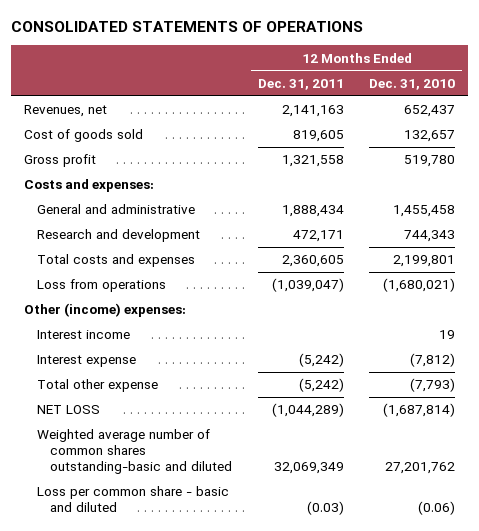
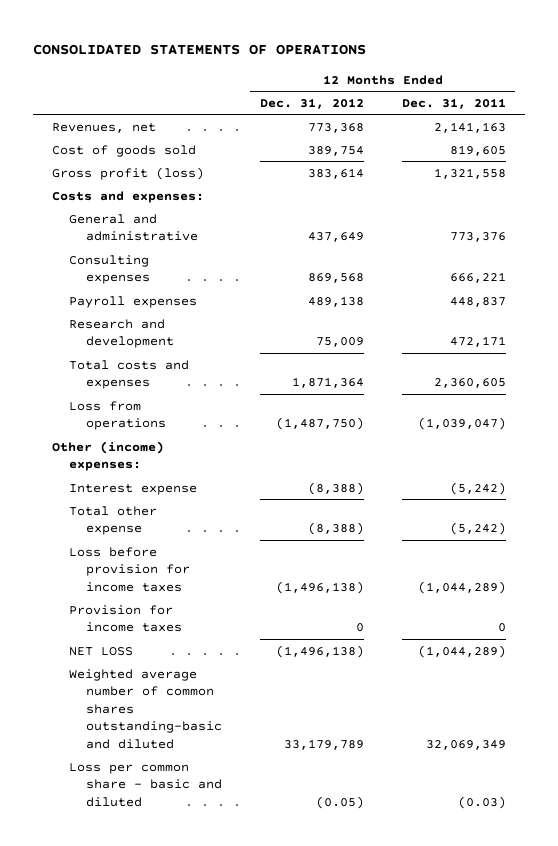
[369,78,456,90] Dec. 31, 2010 -> none
none -> [259,97,364,109] Dec. 31, 2012
[24,154,97,168] Gross profit -> [51,166,204,180] Gross profit (loss)
[281,205,344,218] 1,888,434 -> [449,232,506,243] 773,376
none -> [68,254,150,285] Consulting expenses
none -> [68,295,197,308] Payroll expenses
[37,330,131,340] Interest income -> none
none -> [68,546,190,592] Loss before provision for income taxes
none -> [68,604,182,633] Provision for income taxes

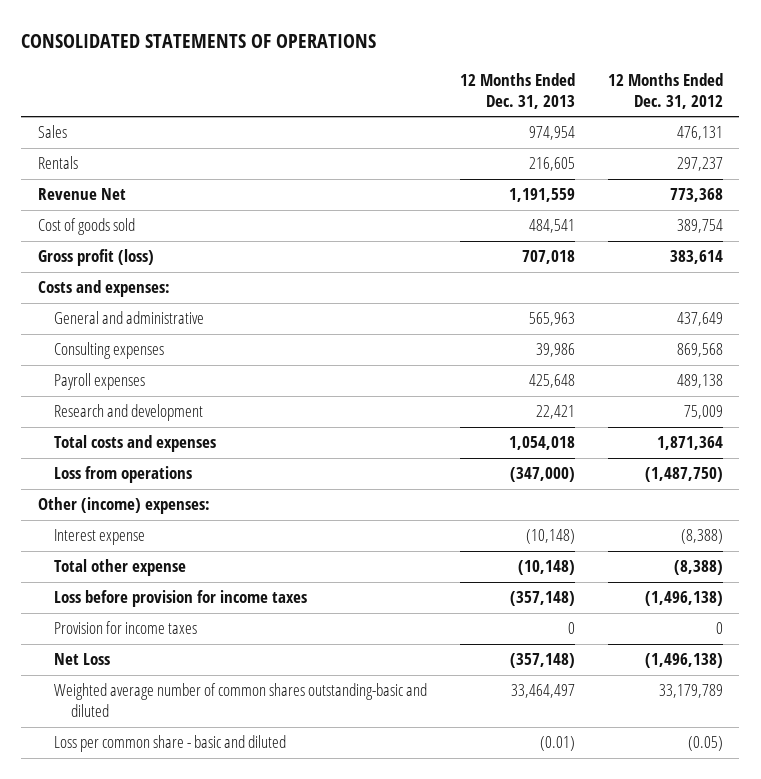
[401,97,506,109] Dec. 31, 2011 -> none
none -> [460,72,576,109] 12 Months Ended Dec. 31, 2013
none -> [37,125,67,139] Sales
none -> [37,156,78,170] Rentals
[51,122,156,133] Revenues, net -> [37,188,126,201] Revenue Net
[68,646,133,656] NET LOSS -> [54,653,111,666] Net Loss

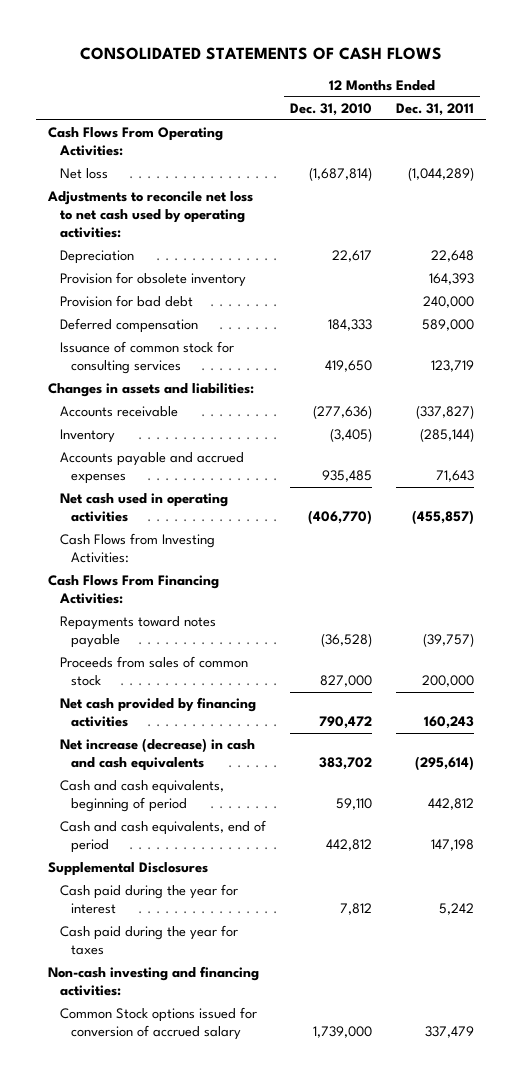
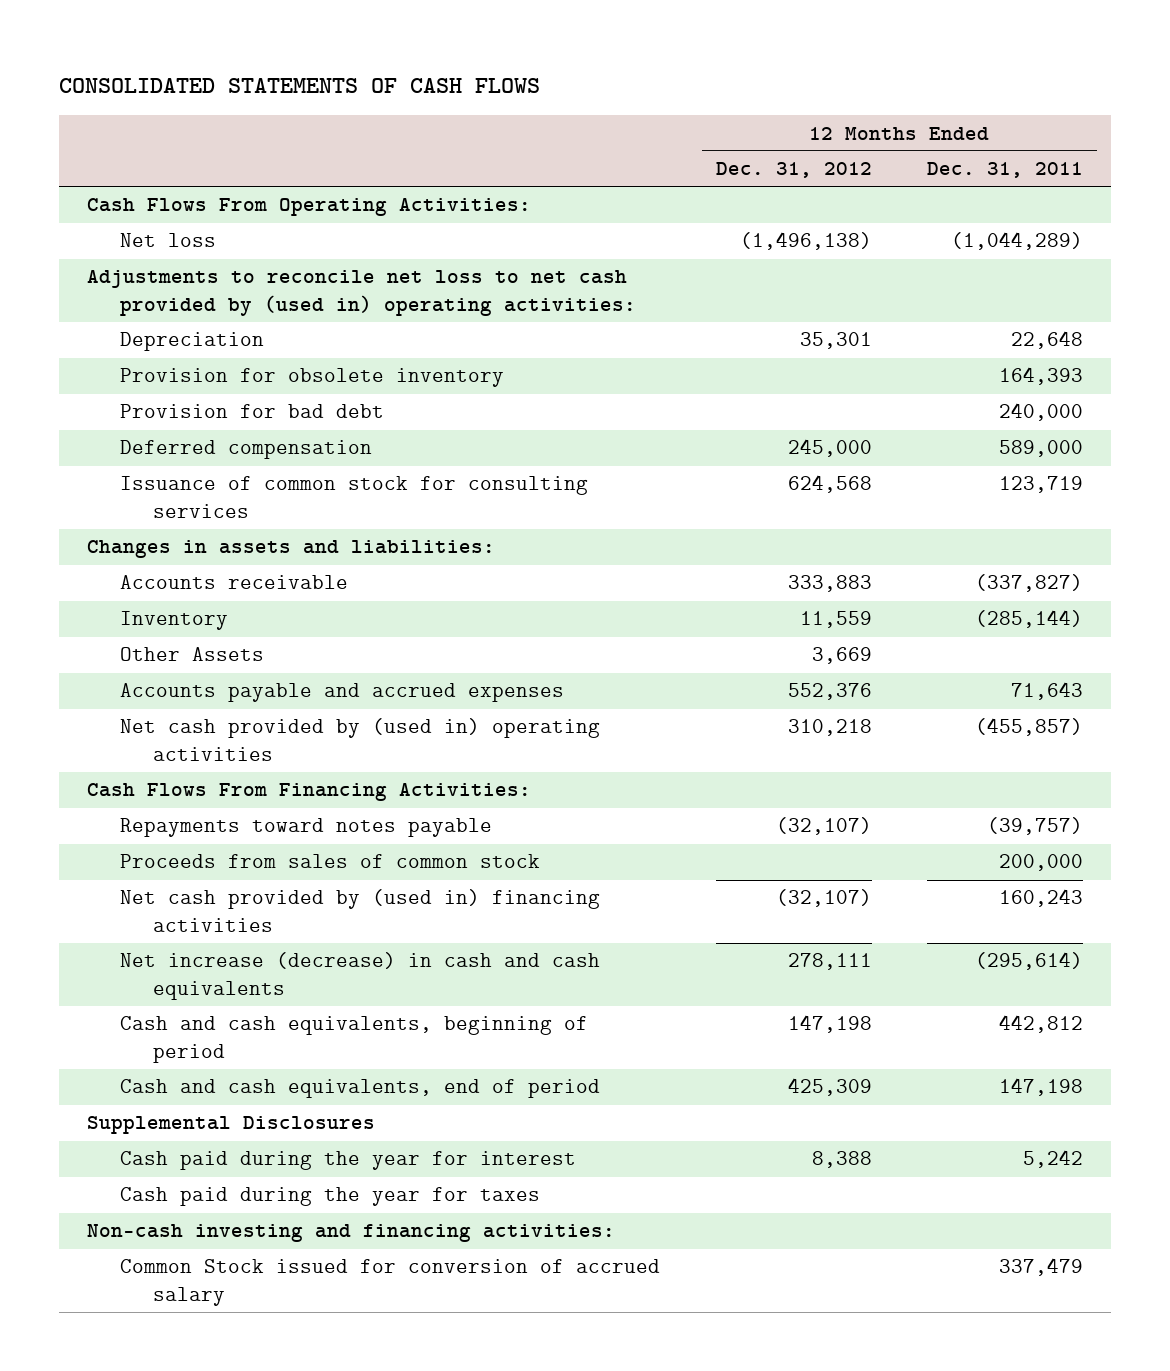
[289,103,372,117] Dec. 31, 2010 -> none
none -> [715,162,872,179] Dec. 31, 2012
[46,191,253,239] Adjustments to reconcile net loss to net cash used by operating activities: -> [86,270,637,316] Adjustments to reconcile net loss to net cash provided by (used in) operating activities:
none -> [120,647,265,662] Other Assets
[59,533,215,564] Cash Flows from Investing Activities: -> none
[59,493,228,523] Net cash used in operating activities -> [120,718,601,761] Net cash provided by (used in) operating activities
[59,697,256,728] Net cash provided by financing activities -> [120,889,601,932] Net cash provided by (used in) financing activities
[59,1007,257,1041] Common Stock options issued for conversion of accrued salary -> [120,1259,661,1306] Common Stock issued for conversion of accrued salary

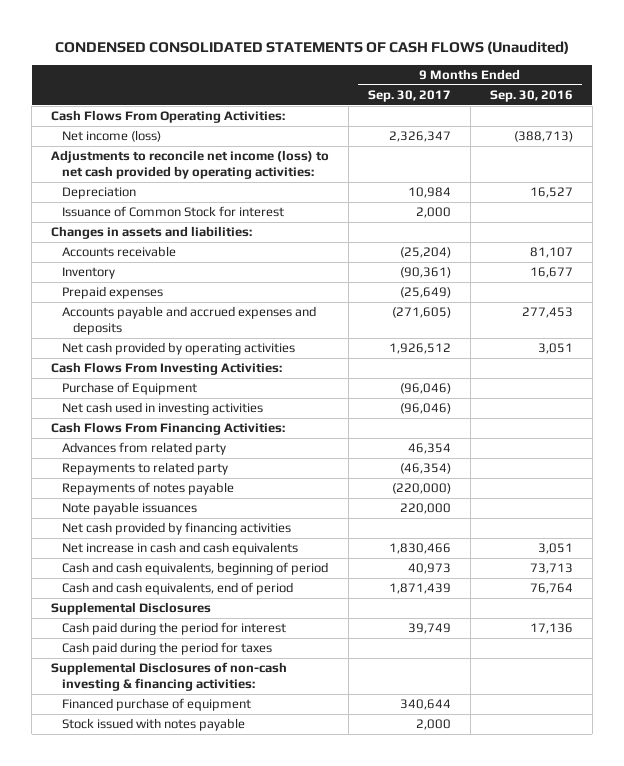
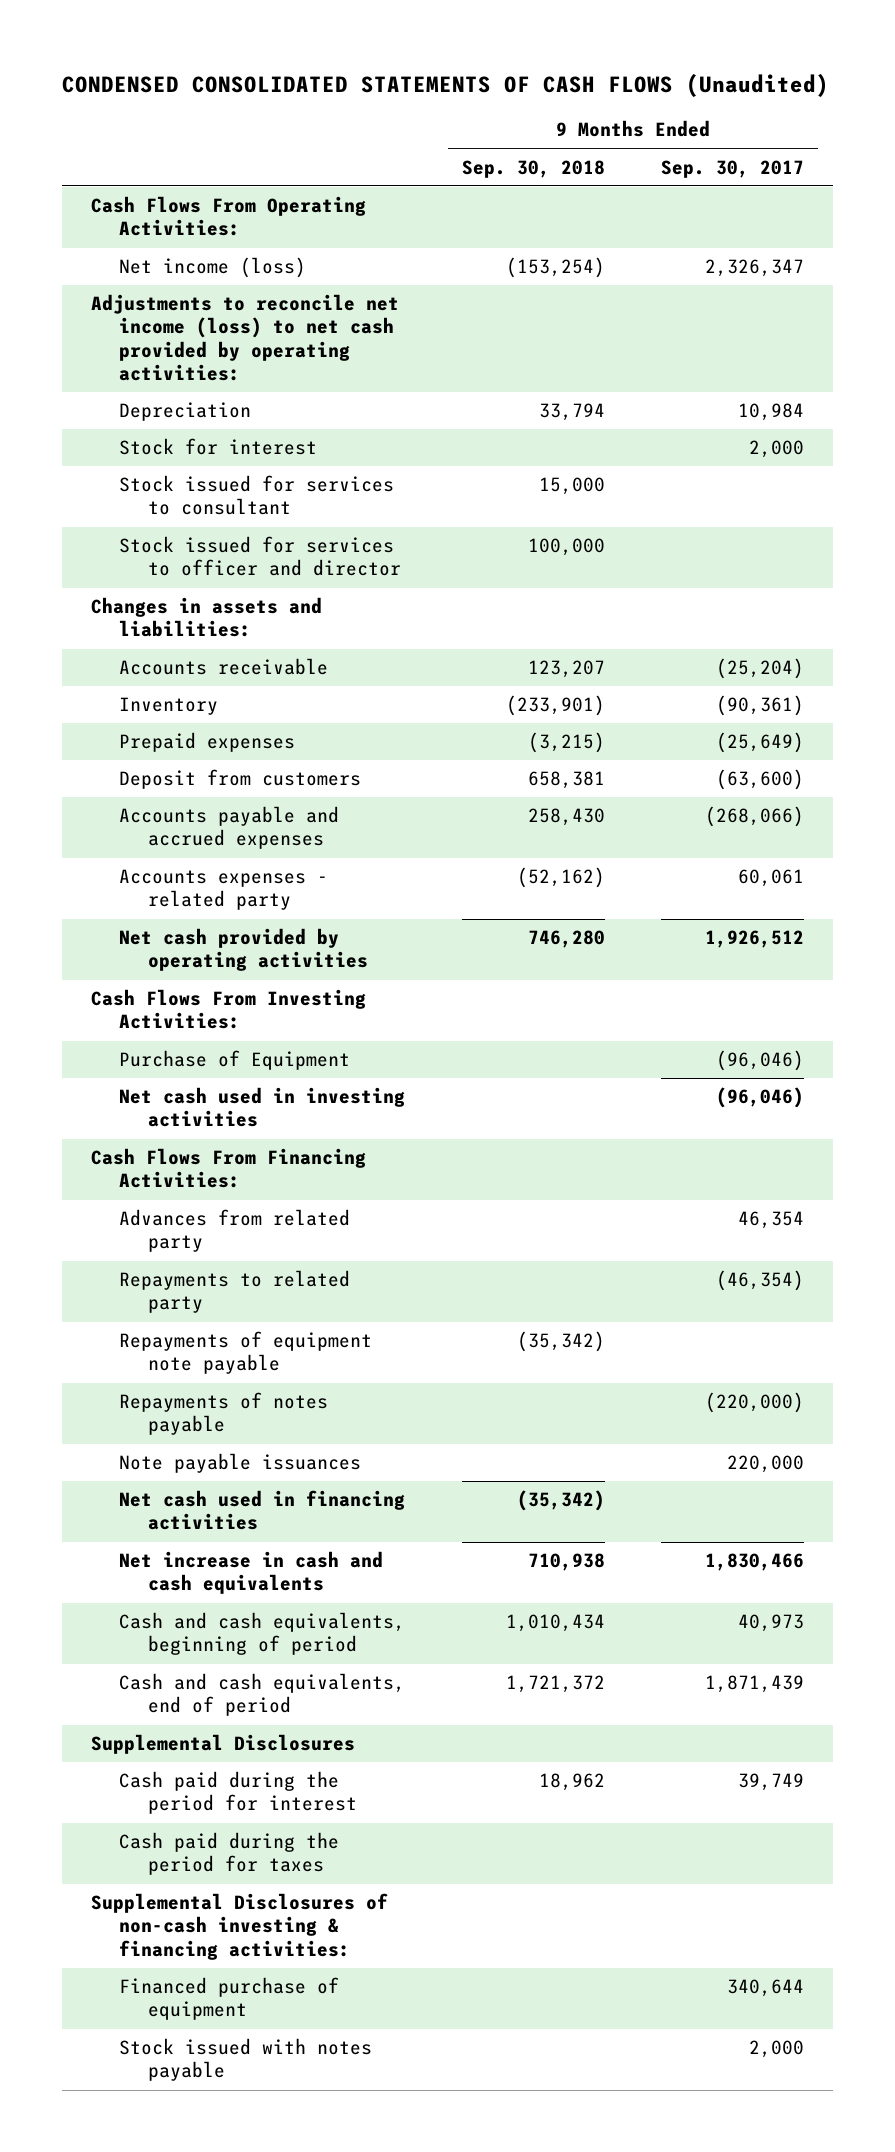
[489,89,573,102] Sep. 30, 2016 -> none
none -> [461,159,605,178] Sep. 30, 2018
[61,206,284,218] Issuance of Common Stock for interest -> [119,438,318,456] Stock for interest
none -> [119,475,395,516] Stock issued for services to consultant
none -> [119,536,401,577] Stock issued for services to officer and director
none -> [119,769,362,790] Deposit from customers
[61,306,316,336] Accounts payable and accrued expenses and deposits -> [119,806,340,850] Accounts payable and accrued expenses
[391,307,451,319] (271,605) -> [705,806,805,828] (268,066)
none -> [119,869,329,911] Accounts expenses - related party
none -> [119,1331,373,1375] Repayments of equipment note payable
[61,522,291,536] Net cash provided by financing activities -> [119,1490,406,1531] Net cash used in financing activities

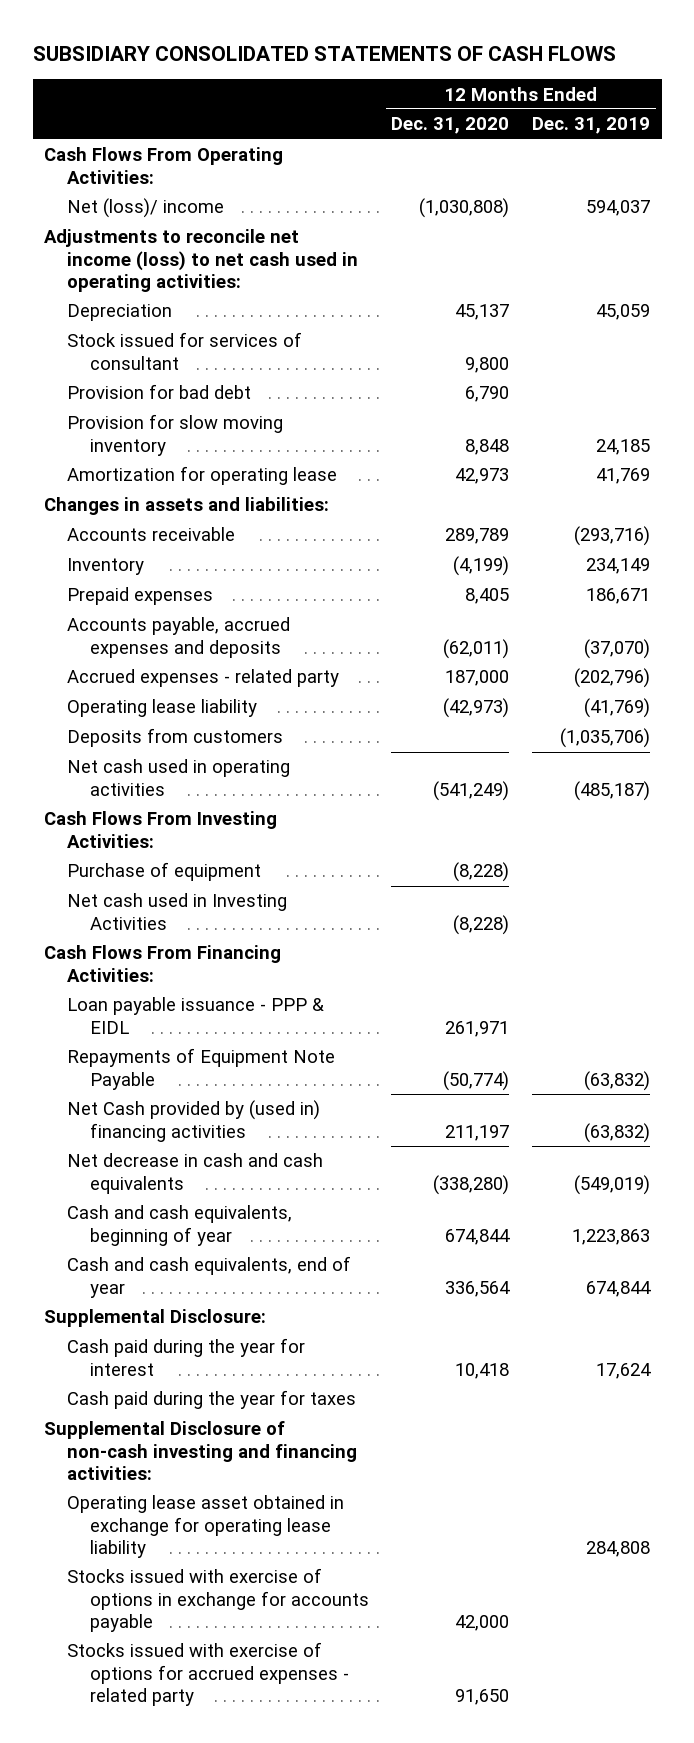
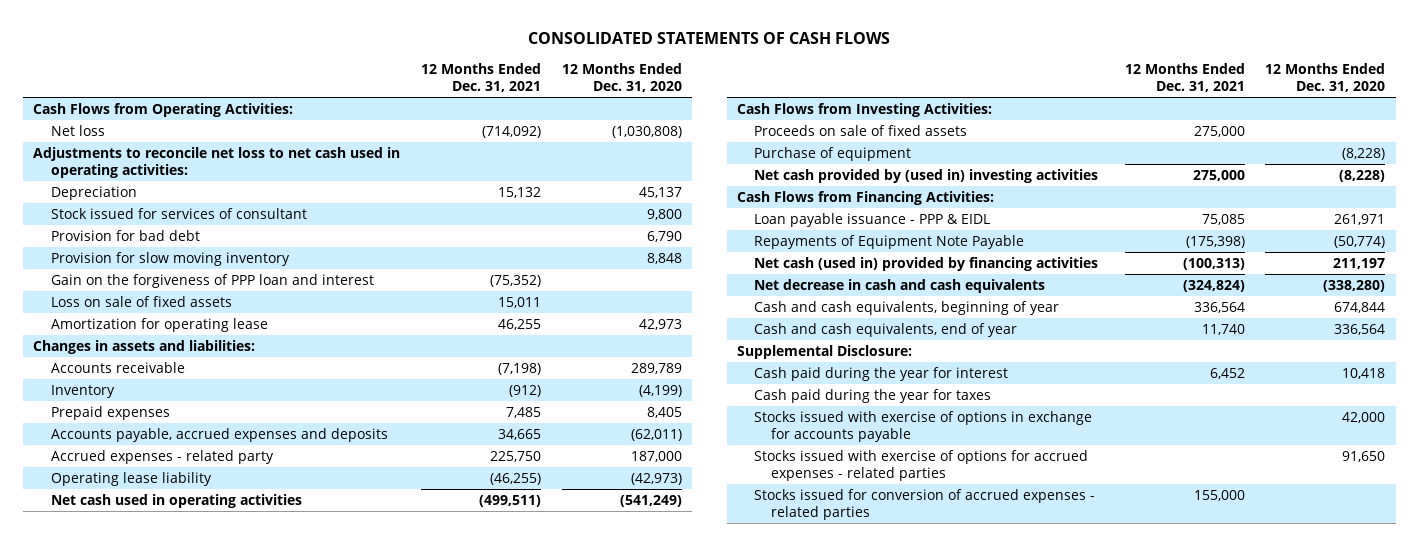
[32,46,616,62] SUBSIDIARY CONSOLIDATED STATEMENTS OF CASH FLOWS -> [528,32,891,45] CONSOLIDATED STATEMENTS OF CASH FLOWS
[532,117,651,135] Dec. 31, 2019 -> none
none -> [421,63,542,93] 12 Months Ended Dec. 31, 2021
[43,147,283,184] Cash Flows From Operating Activities: -> [33,102,294,117] Cash Flows from Operating Activities:
[66,198,224,219] Net (loss)/ income -> [50,124,105,136] Net loss
[43,229,358,293] Adjustments to reconcile net income (loss) to net cash used in operating activities: -> [33,146,401,179] Adjustments to reconcile net loss to net cash used in operating activities:
none -> [50,273,374,288] Gain on the forgiveness of PPP loan and interest
none -> [50,295,232,307] Loss on sale of fixed assets
[66,728,283,748] Deposits from customers -> none
[43,811,277,848] Cash Flows From Investing Activities: -> [736,102,992,117] Cash Flows from Investing Activities:
none -> [754,124,968,136] Proceeds on sale of fixed assets
[66,893,287,930] Net cash used in Investing Activities -> [754,168,1099,183] Net cash provided by (used in) investing activities
[43,945,281,982] Cash Flows From Financing Activities: -> [736,190,994,205] Cash Flows from Financing Activities:
[66,1100,320,1142] Net Cash provided by (used in) financing activities -> [754,256,1099,271] Net cash (used in) provided by financing activities
[43,1421,357,1481] Supplemental Disclosure of non-cash investing and financing activities: -> none
[66,1495,344,1559] Operating lease asset obtained in exchange for operating lease liability -> none
[66,1642,349,1707] Stocks issued with exercise of options for accrued expenses - related party -> [754,449,1089,482] Stocks issued with exercise of options for accrued expenses - related parties
none -> [754,488,1096,521] Stocks issued for conversion of accrued expenses - related parties

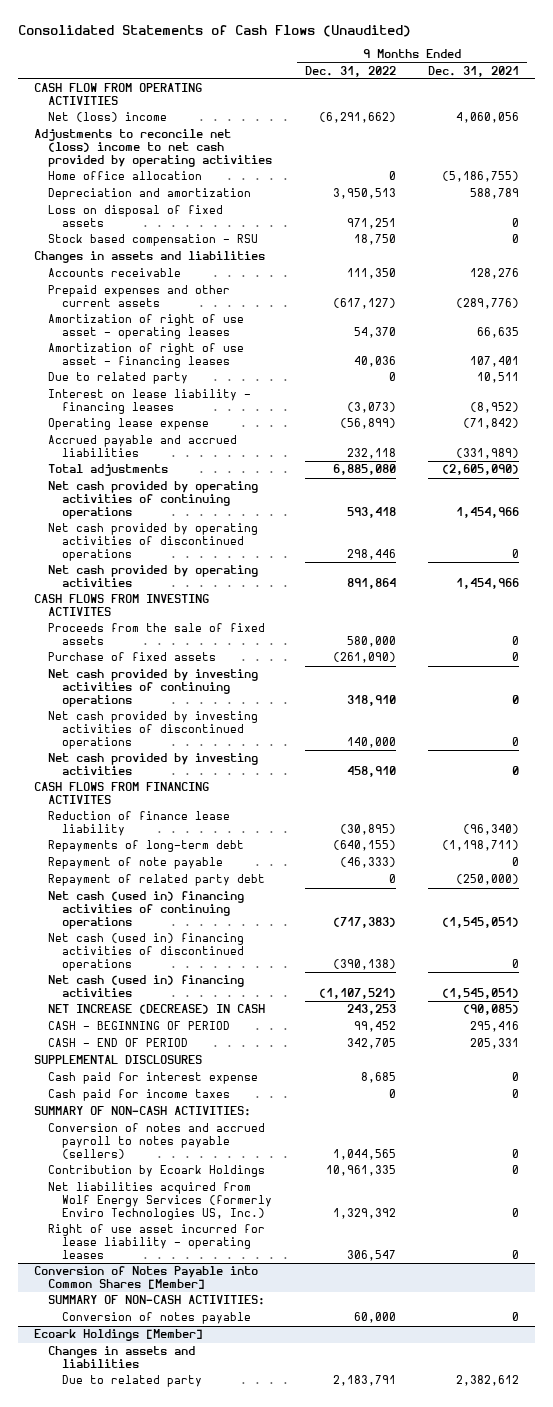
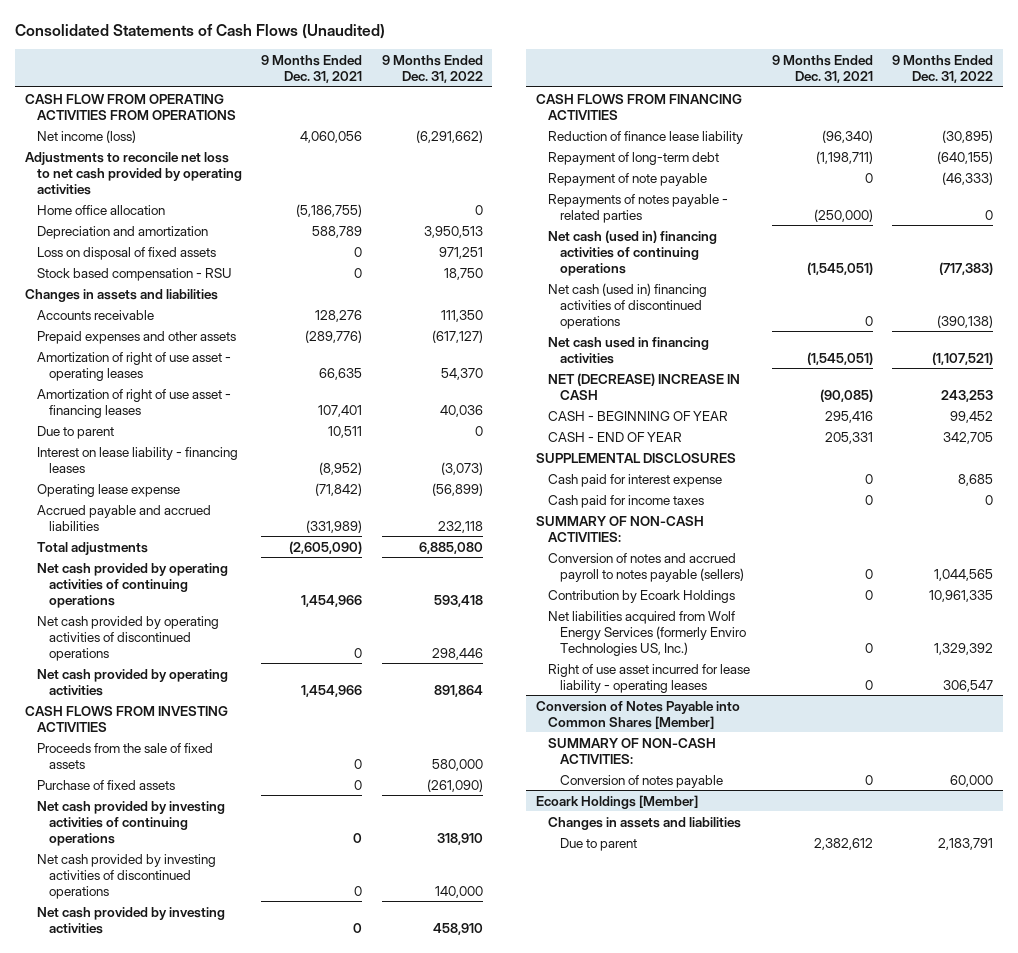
[34,83,203,105] CASH FLOW FROM OPERATING ACTIVITIES -> [24,93,237,120] CASH FLOW FROM OPERATING ACTIVITIES FROM OPERATIONS
[48,112,168,123] Net (loss) income -> [37,129,137,143] Net income (loss)
[34,129,273,167] Adjustments to reconcile net (loss) income to net cash provided by operating activities -> [24,151,243,195] Adjustments to reconcile net loss to net cash provided by operating activities
[48,285,231,307] Prepaid expenses and other current assets -> [37,330,237,344] Prepaid expenses and other assets
[48,372,189,385] Due to related party -> [37,425,115,439] Due to parent
[34,594,210,616] CASH FLOWS FROM INVESTING ACTIVITES -> [24,705,228,732] CASH FLOWS FROM INVESTING ACTIVITIES
[34,782,210,804] CASH FLOWS FROM FINANCING ACTIVITES -> [535,93,742,120] CASH FLOWS FROM FINANCING ACTIVITIES
[48,840,245,853] Repayments of long-term debt -> [547,151,719,165] Repayment of long-term debt
[48,874,266,887] Repayment of related party debt -> [547,193,728,223] Repayments of notes payable - related parties
[48,975,245,997] Net cash (used in) financing activities -> [547,336,709,364] Net cash used in financing activities
[48,1004,266,1015] NET INCREASE (DECREASE) IN CASH -> [547,372,740,400] NET (DECREASE) INCREASE IN CASH
[48,1021,231,1031] CASH - BEGINNING OF PERIOD -> [547,410,728,421] CASH - BEGINNING OF YEAR
[48,1038,189,1048] CASH - END OF PERIOD -> [547,431,682,442] CASH - END OF YEAR
[62,1375,203,1388] Due to related party -> [560,837,638,851] Due to parent

